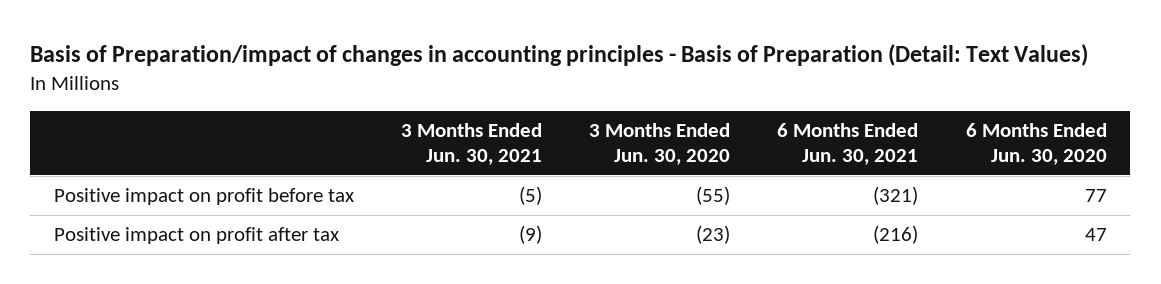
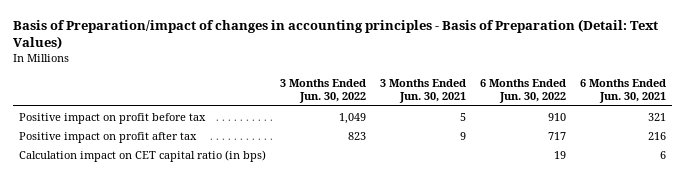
[589,123,731,165] 3 Months Ended Jun. 30, 2020 -> none
[965,123,1107,165] 6 Months Ended Jun. 30, 2020 -> none
none -> [280,78,367,104] 3 Months Ended Jun. 30, 2022
none -> [479,78,566,104] 6 Months Ended Jun. 30, 2022
[519,186,543,206] (5) -> [459,112,466,121] 5
[873,186,919,206] (321) -> [647,112,666,121] 321
[519,225,543,245] (9) -> [459,131,466,140] 9
[873,225,919,245] (216) -> [647,131,666,140] 216
none -> [19,149,267,162] Calculation impact on CET capital ratio (in bps)

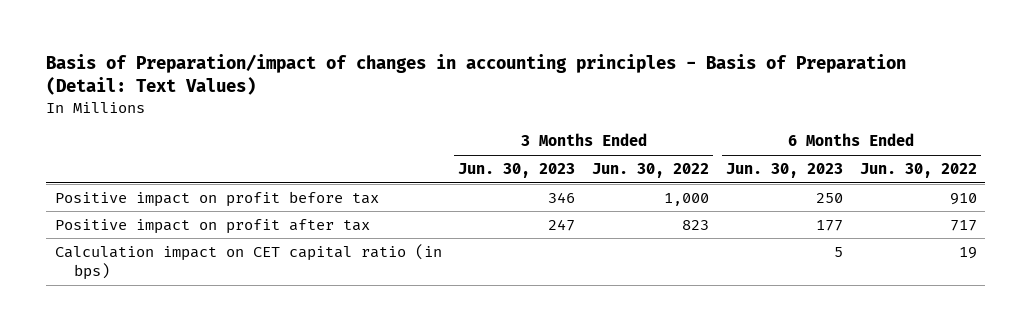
[379,78,466,104] 3 Months Ended Jun. 30, 2021 -> none
[579,78,666,104] 6 Months Ended Jun. 30, 2021 -> none
none -> [458,162,576,178] Jun. 30, 2023
none -> [725,162,843,178] Jun. 30, 2023
[339,112,367,124] 1,049 -> [664,192,710,206] 1,000

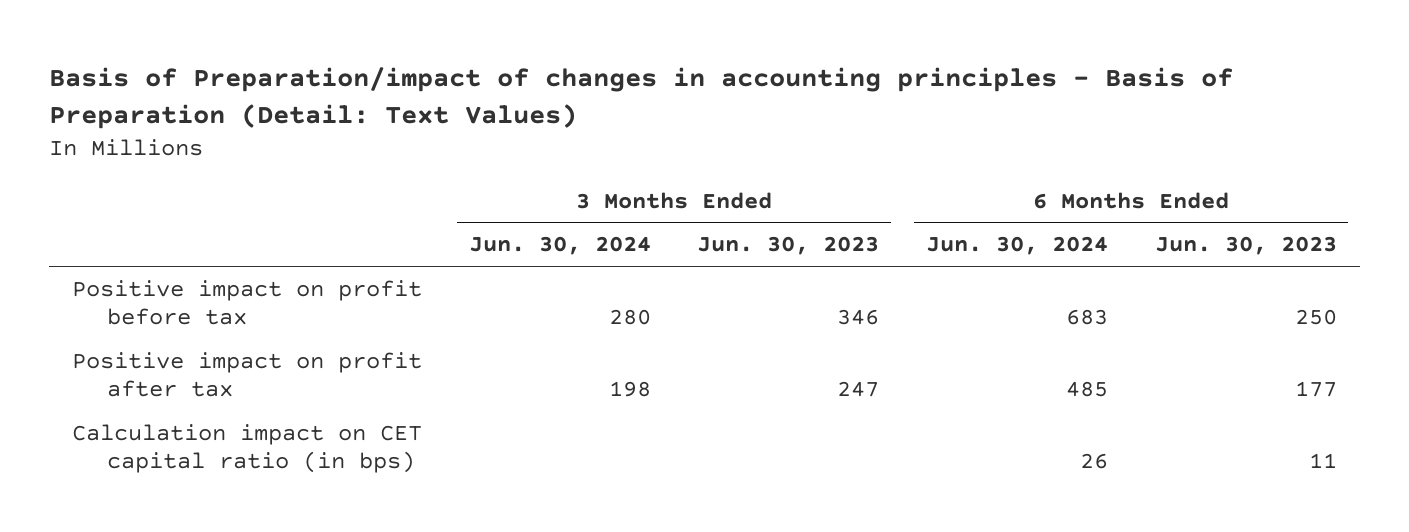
[592,162,710,178] Jun. 30, 2022 -> none
[859,162,977,178] Jun. 30, 2022 -> none
none -> [468,236,651,256] Jun. 30, 2024
none -> [926,236,1109,256] Jun. 30, 2024
[833,246,843,257] 5 -> [1308,453,1337,469] 11

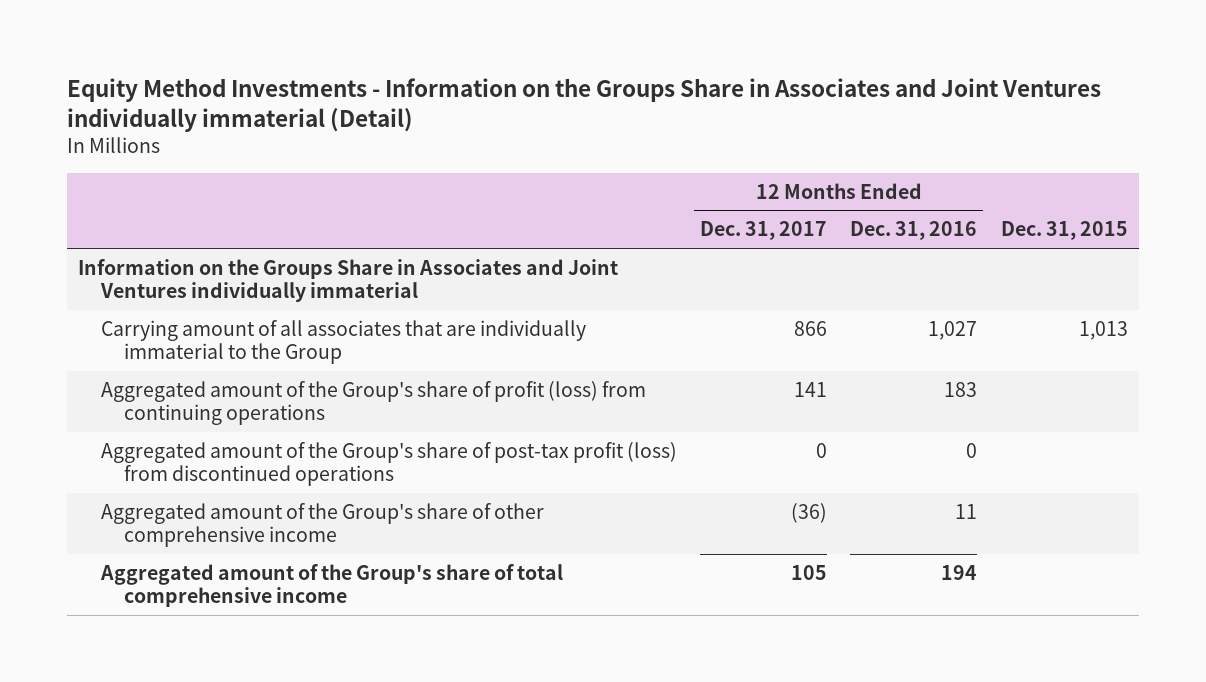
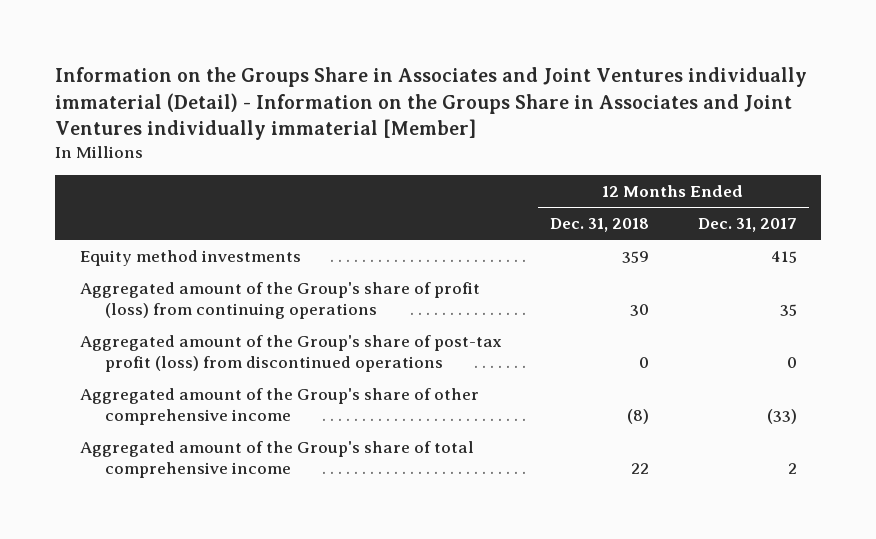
[66,77,1101,133] Equity Method Investments - Information on the Groups Share in Associates and Joint Ventures individually immaterial (Detail) -> [55,66,808,141] Information on the Groups Share in Associates and Joint Ventures individually immaterial (Detail) - Information on the Groups Share in Associates and Joint Ventures individually immaterial [Member]
[850,221,978,241] Dec. 31, 2016 -> none
[1000,221,1128,241] Dec. 31, 2015 -> none
none -> [550,218,650,233] Dec. 31, 2018
[78,258,619,303] Information on the Groups Share in Associates and Joint Ventures individually immaterial -> none
[100,319,586,365] Carrying amount of all associates that are individually immaterial to the Group -> none
none -> [79,249,301,266] Equity method investments
[794,381,828,397] 141 -> [779,304,797,317] 35
[791,502,828,523] (36) -> [766,409,797,425] (33)
[791,564,828,580] 105 -> [787,463,797,475] 2

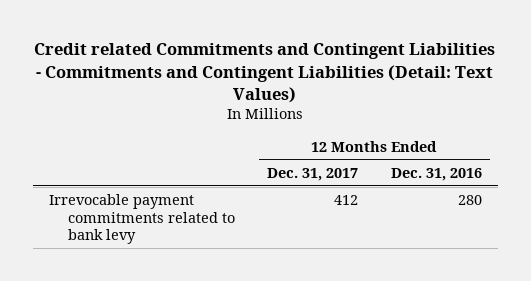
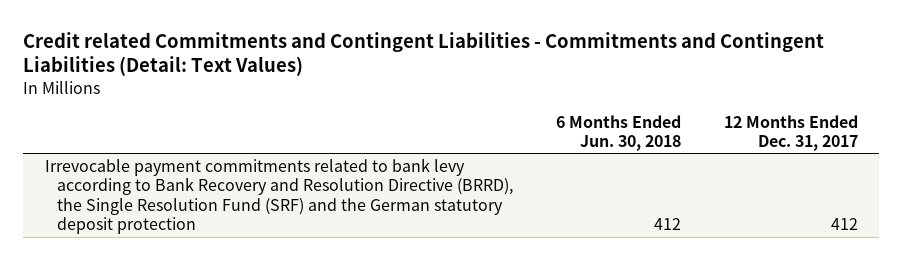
[390,168,482,182] Dec. 31, 2016 -> none
none -> [555,114,681,152] 6 Months Ended Jun. 30, 2018
[49,194,235,245] Irrevocable payment commitments related to bank levy -> [44,157,513,235] Irrevocable payment commitments related to bank levy according to Bank Recovery and Resolution Directive (BRRD), the Single Resolution Fund (SRF) and the German statutory deposit protection

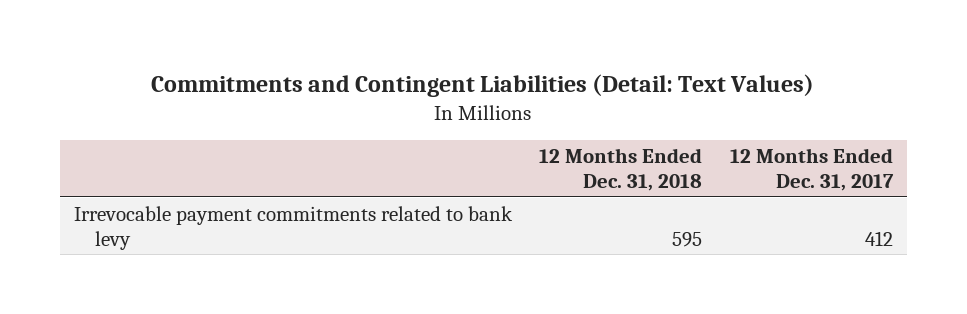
[23,31,825,77] Credit related Commitments and Contingent Liabilities - Commitments and Contingent Liabilities (Detail: Text Values) -> [151,73,815,97] Commitments and Contingent Liabilities (Detail: Text Values)
[555,114,681,152] 6 Months Ended Jun. 30, 2018 -> none
none -> [539,148,703,191] 12 Months Ended Dec. 31, 2018
[44,157,513,235] Irrevocable payment commitments related to bank levy according to Bank Recovery and Resolution Directive (BRRD), the Single Resolution Fund (SRF) and the German statutory deposit protection -> [73,205,513,250] Irrevocable payment commitments related to bank levy

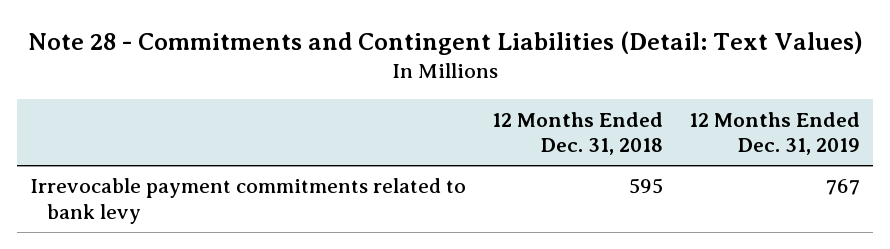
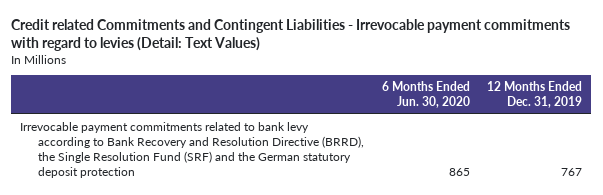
[27,30,863,55] Note 28 - Commitments and Contingent Liabilities (Detail: Text Values) -> [11,18,571,51] Credit related Commitments and Contingent Liabilities - Irrevocable payment commitments with regard to levies (Detail: Text Values)
[491,111,663,156] 12 Months Ended Dec. 31, 2018 -> none
none -> [381,81,470,109] 6 Months Ended Jun. 30, 2020
[29,178,466,225] Irrevocable payment commitments related to bank levy -> [20,122,365,179] Irrevocable payment commitments related to bank levy according to Bank Recovery and Resolution Directive (BRRD), the Single Resolution Fund (SRF) and the German statutory deposit protection

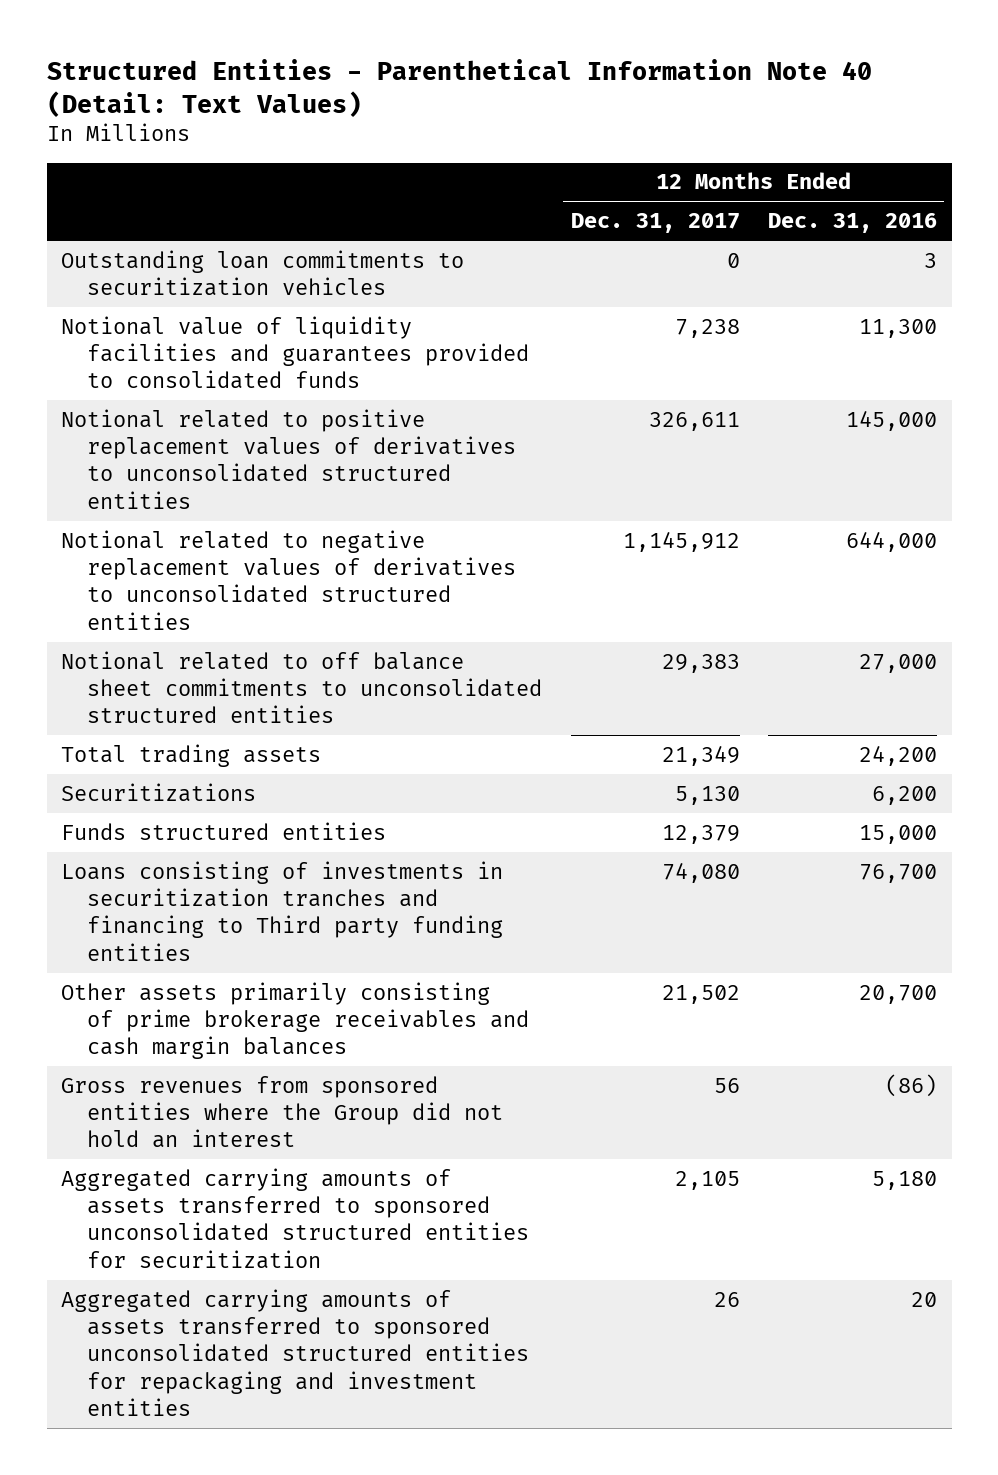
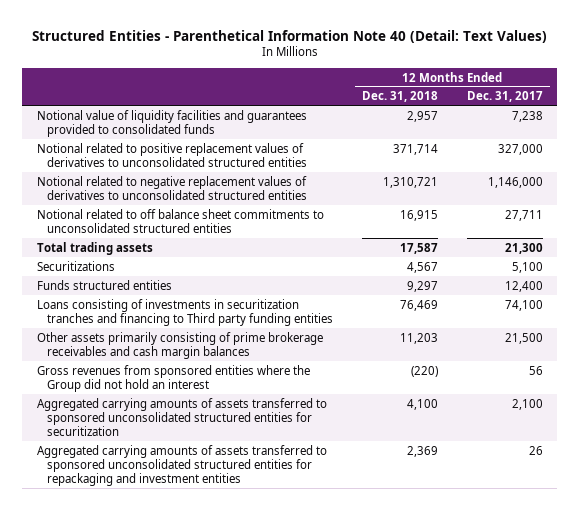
[768,213,938,234] Dec. 31, 2016 -> none
none -> [361,91,438,103] Dec. 31, 2018
[60,249,464,297] Outstanding loan commitments to securitization vehicles -> none
[648,411,740,431] 326,611 -> [497,143,543,155] 327,000
[622,531,740,552] 1,145,912 -> [487,176,543,188] 1,146,000
[661,653,740,673] 29,383 -> [504,209,543,221] 27,711
[661,745,740,766] 21,349 -> [504,242,543,254] 21,300
[674,785,740,805] 5,130 -> [511,261,543,273] 5,100
[661,824,740,844] 12,379 -> [504,280,543,292] 12,400
[661,862,740,883] 74,080 -> [504,299,543,311] 74,100
[661,984,740,1004] 21,502 -> [504,332,543,344] 21,500
[674,1170,740,1190] 2,105 -> [511,398,543,410] 2,100

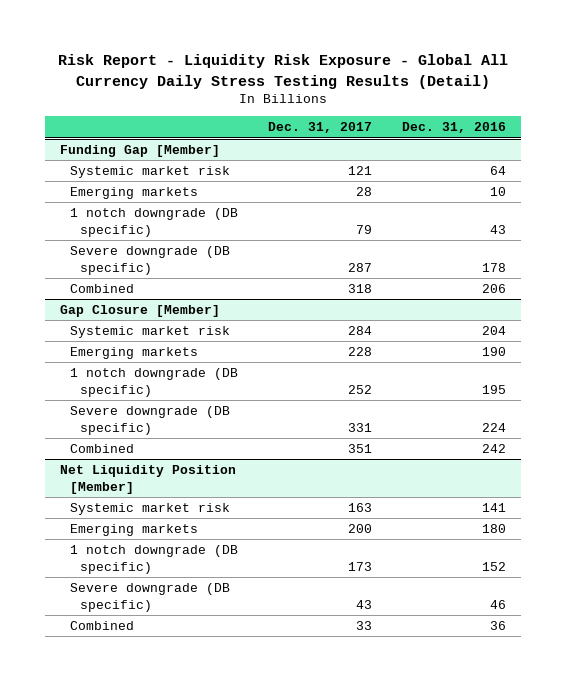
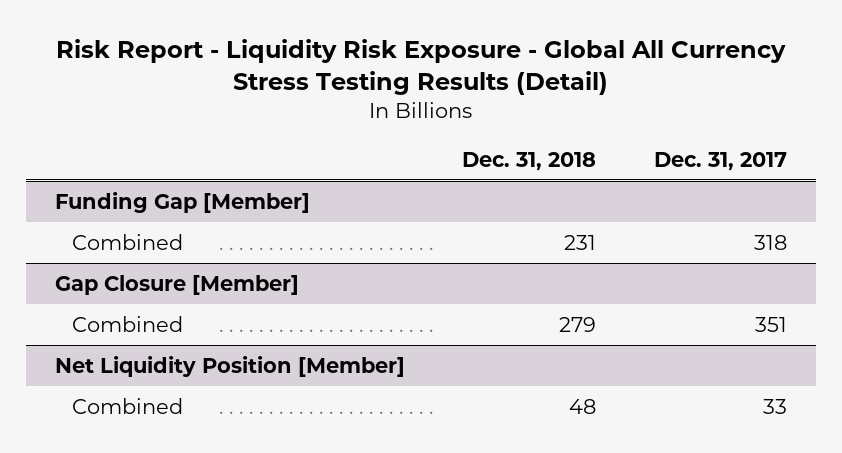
[58,54,509,89] Risk Report - Liquidity Risk Exposure - Global All Currency Daily Stress Testing Results (Detail) -> [55,39,786,96] Risk Report - Liquidity Risk Exposure - Global All Currency Stress Testing Results (Detail)
[402,122,507,134] Dec. 31, 2016 -> none
none -> [462,151,597,171] Dec. 31, 2018
[70,166,231,179] Systemic market risk -> none
[70,187,199,200] Emerging markets -> none
[70,208,239,237] 1 notch downgrade (DB specific) -> none
[70,246,231,275] Severe downgrade (DB specific) -> none
[70,326,231,339] Systemic market risk -> none
[70,347,199,360] Emerging markets -> none
[70,368,239,397] 1 notch downgrade (DB specific) -> none
[70,406,231,435] Severe downgrade (DB specific) -> none
[70,503,231,516] Systemic market risk -> none
[70,524,199,537] Emerging markets -> none
[70,545,239,574] 1 notch downgrade (DB specific) -> none
[70,583,231,612] Severe downgrade (DB specific) -> none

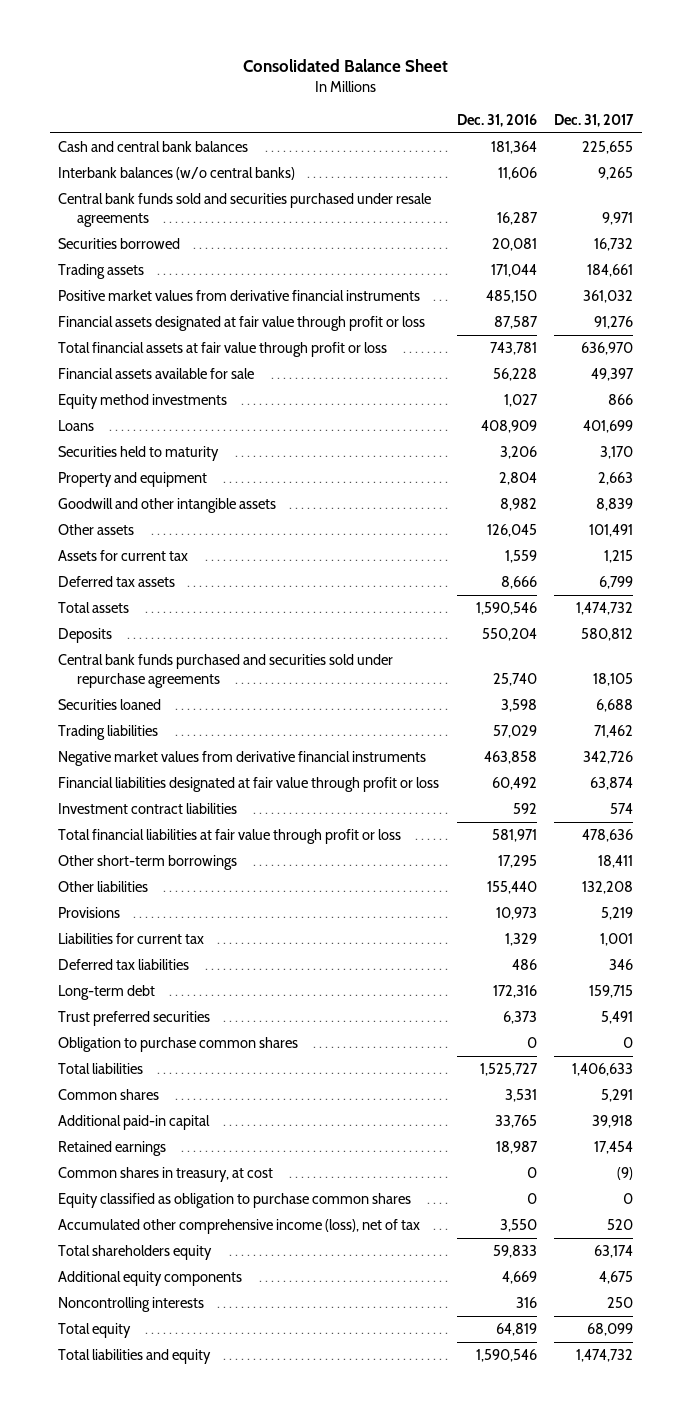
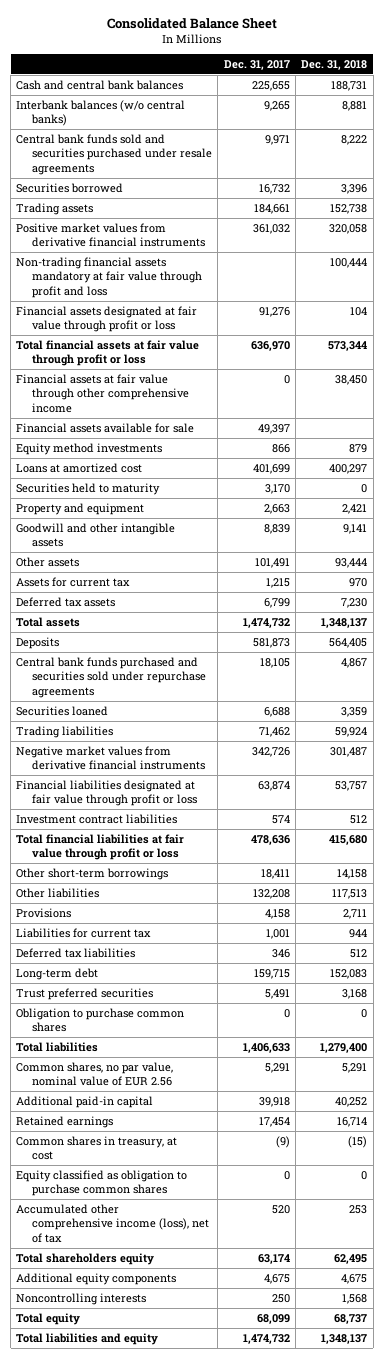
[456,114,537,128] Dec. 31, 2016 -> none
none -> [301,59,368,70] Dec. 31, 2018
none -> [16,256,203,298] Non-trading financial assets mandatory at fair value through profit and loss
none -> [16,373,190,413] Financial assets at fair value through other comprehensive income
[58,420,95,432] Loans -> [16,462,143,473] Loans at amortized cost
[581,628,634,642] 580,812 -> [252,637,290,648] 581,873
[601,907,634,921] 5,219 -> [264,908,290,919] 4,158
[58,1089,160,1101] Common shares -> [16,1061,174,1087] Common shares, no par value, nominal value of EUR 2.56

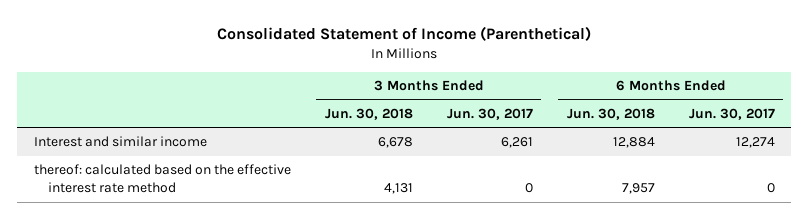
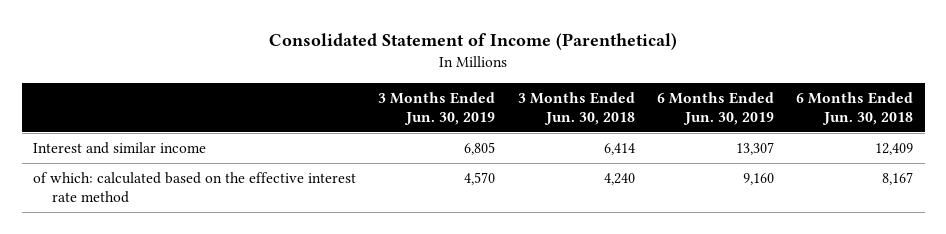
[446,107,533,120] Jun. 30, 2017 -> none
[688,107,775,120] Jun. 30, 2017 -> none
none -> [378,91,496,125] 3 Months Ended Jun. 30, 2019
none -> [656,91,774,125] 6 Months Ended Jun. 30, 2019
[377,137,413,149] 6,678 -> [603,142,635,155] 6,414
[612,137,655,149] 12,884 -> [875,142,914,155] 12,409
[34,164,292,194] thereof: calculated based on the effective interest rate method -> [32,171,356,204] of which: calculated based on the effective interest rate method
[383,183,413,195] 4,131 -> [603,172,635,185] 4,240
[621,183,655,195] 7,957 -> [882,171,914,185] 8,167

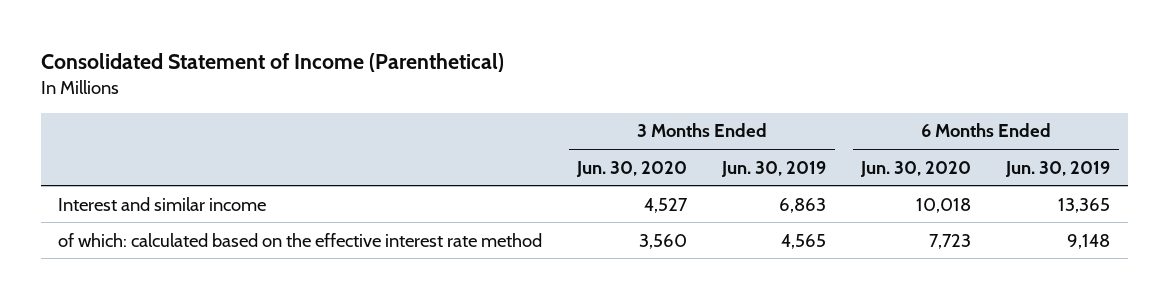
[517,91,635,125] 3 Months Ended Jun. 30, 2018 -> none
[796,91,914,125] 6 Months Ended Jun. 30, 2018 -> none
none -> [576,160,688,177] Jun. 30, 2020
none -> [860,160,972,177] Jun. 30, 2020
[464,141,496,155] 6,805 -> [779,197,827,213] 6,863
[735,141,774,155] 13,307 -> [1058,197,1111,213] 13,365
[464,171,496,185] 4,570 -> [781,233,827,249] 4,565
[742,172,774,185] 9,160 -> [1067,233,1111,249] 9,148

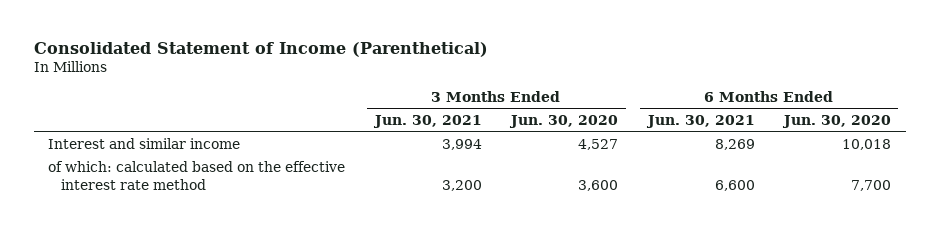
[721,160,827,177] Jun. 30, 2019 -> none
[1005,160,1111,177] Jun. 30, 2019 -> none
none -> [372,114,482,128] Jun. 30, 2021
none -> [645,114,755,128] Jun. 30, 2021
[639,233,688,249] 3,560 -> [578,179,619,191] 3,600
[929,233,972,249] 7,723 -> [850,179,891,191] 7,700

